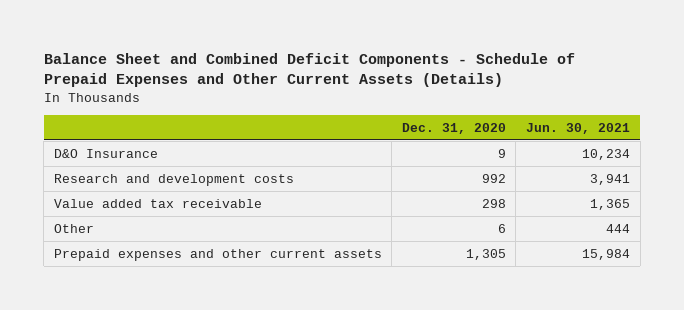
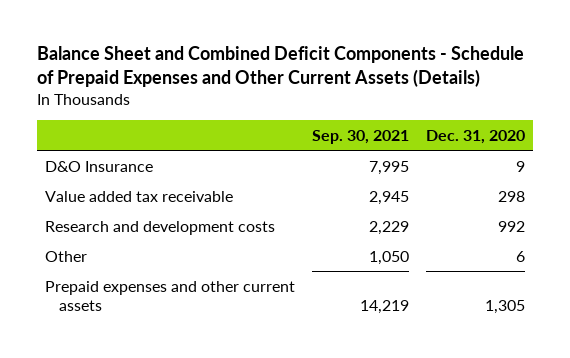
[525,122,630,134] Jun. 30, 2021 -> none
none -> [311,129,409,144] Sep. 30, 2021
[53,173,294,186] Research and development costs -> [45,220,276,235] Research and development costs

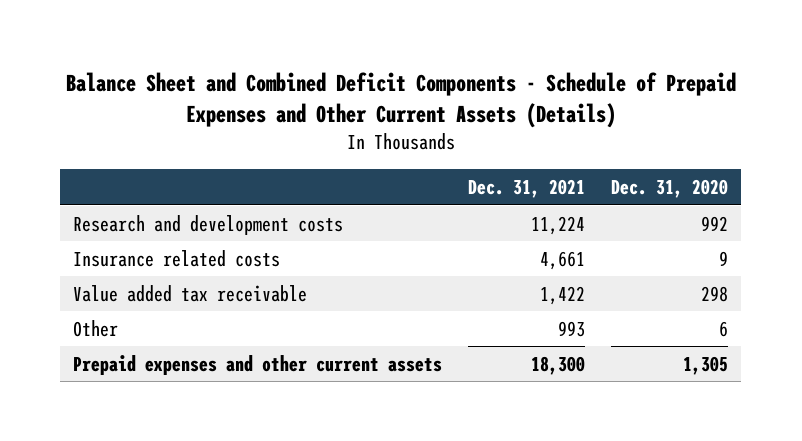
[311,129,409,144] Sep. 30, 2021 -> none
none -> [468,179,586,199] Dec. 31, 2021
[45,160,154,172] D&O Insurance -> none
none -> [73,249,281,267] Insurance related costs
[45,190,234,202] Value added tax receivable -> [73,284,308,302] Value added tax receivable

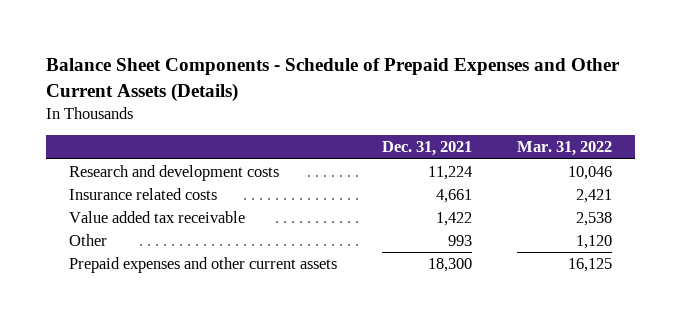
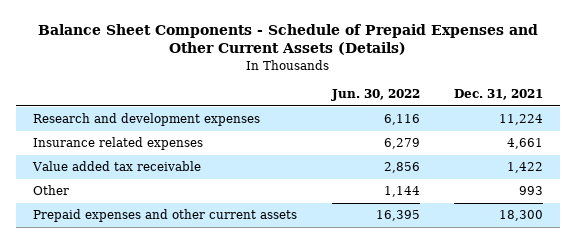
[517,141,613,157] Mar. 31, 2022 -> none
none -> [330,89,420,102] Jun. 30, 2022
[68,164,279,181] Research and development costs -> [33,113,261,127] Research and development expenses
[68,187,217,200] Insurance related costs -> [33,137,204,151] Insurance related expenses

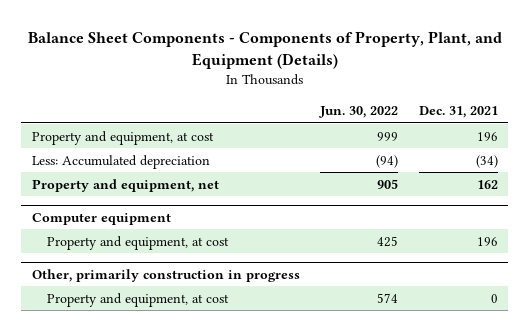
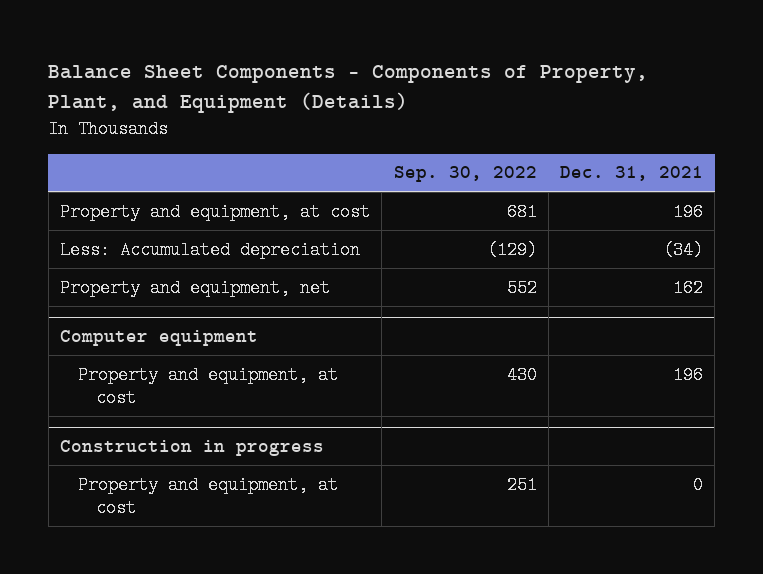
[319,106,399,119] Jun. 30, 2022 -> none
none -> [393,166,537,183] Sep. 30, 2022
[31,268,300,282] Other, primarily construction in progress -> [60,440,325,457] Construction in progress

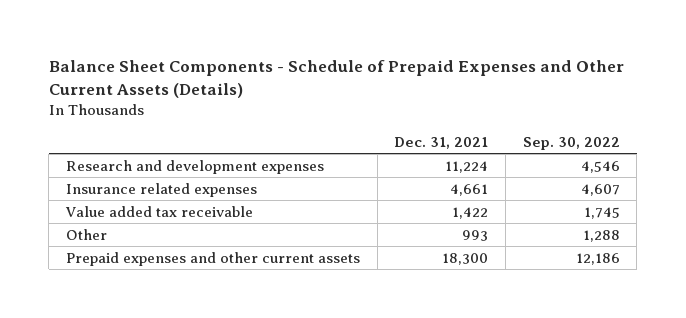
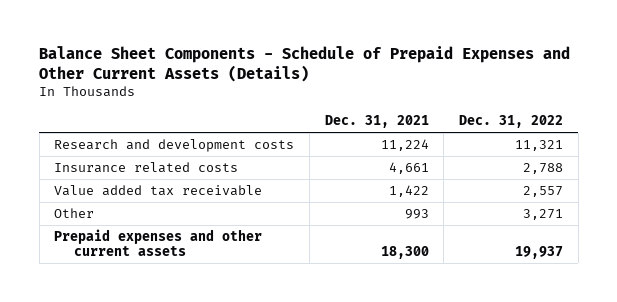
[522,136,620,150] Sep. 30, 2022 -> none
none -> [458,115,563,129] Dec. 31, 2022
[65,159,324,174] Research and development expenses -> [54,139,295,153] Research and development costs
[65,182,257,197] Insurance related expenses -> [54,162,239,174] Insurance related costs

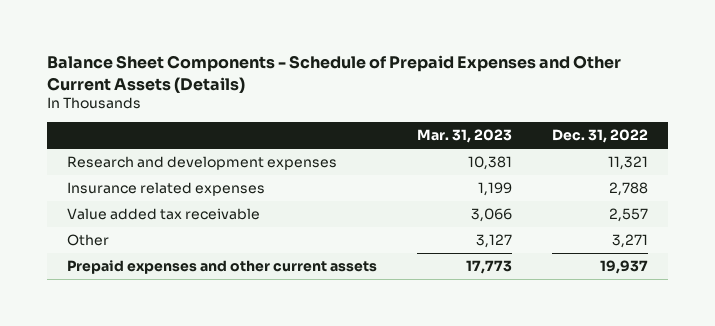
[324,115,429,129] Dec. 31, 2021 -> none
none -> [416,129,512,144] Mar. 31, 2023
[54,139,295,153] Research and development costs -> [66,156,337,171] Research and development expenses
[54,162,239,174] Insurance related costs -> [66,182,265,197] Insurance related expenses

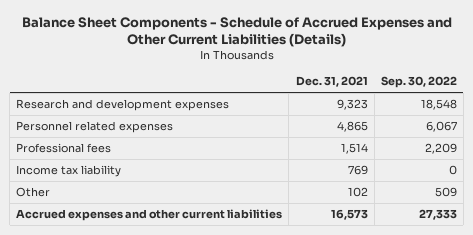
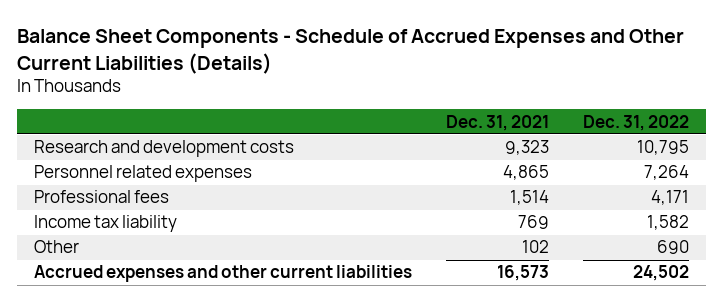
[380,76,457,89] Sep. 30, 2022 -> none
none -> [582,114,689,131] Dec. 31, 2022
[16,99,230,112] Research and development expenses -> [33,140,294,158] Research and development costs

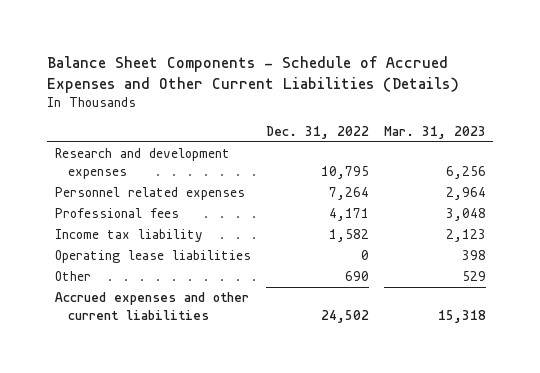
[445,114,549,131] Dec. 31, 2021 -> none
none -> [383,126,486,140] Mar. 31, 2023
[33,140,294,158] Research and development costs -> [54,148,230,179] Research and development expenses
none -> [54,250,251,264] Operating lease liabilities

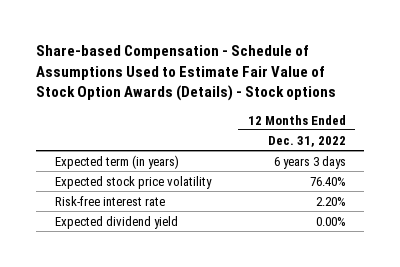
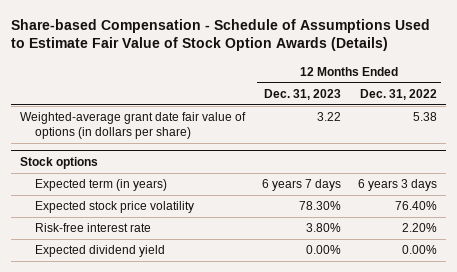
[36,45,337,101] Share-based Compensation - Schedule of Assumptions Used to Estimate Fair Value of Stock Option Awards (Details) - Stock options -> [10,18,430,52] Share-based Compensation - Schedule of Assumptions Used to Estimate Fair Value of Stock Option Awards (Details)
none -> [263,88,341,100] Dec. 31, 2023
none -> [19,112,246,139] Weighted-average grant date fair value of options (in dollars per share)
none -> [19,156,98,169] Stock options

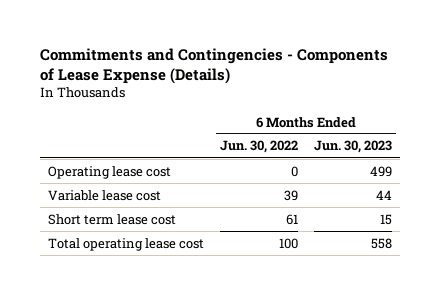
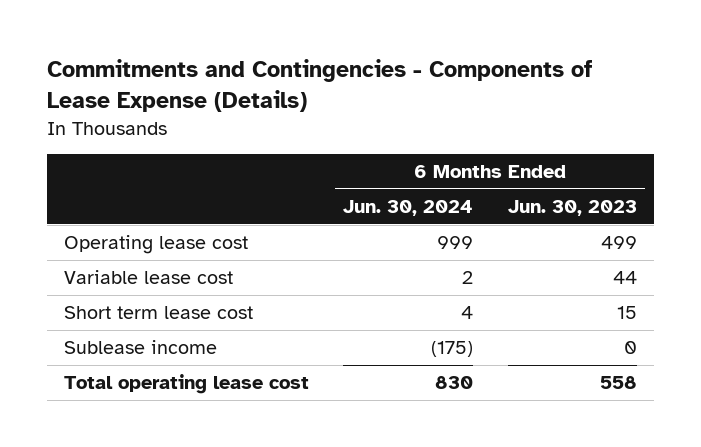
[219,140,298,154] Jun. 30, 2022 -> none
none -> [343,199,474,216] Jun. 30, 2024
none -> [63,340,217,355] Sublease income

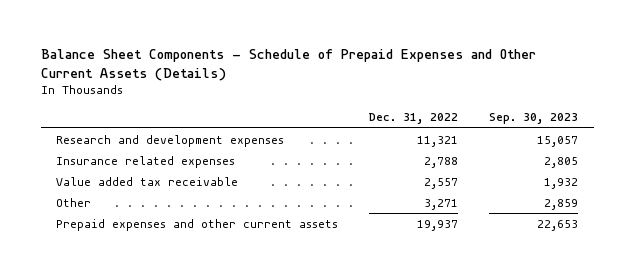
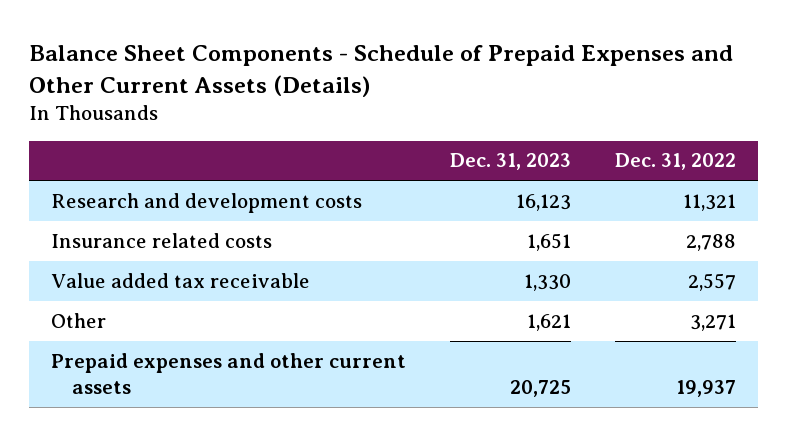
[489,113,579,125] Sep. 30, 2023 -> none
none -> [450,153,572,171] Dec. 31, 2023
[56,134,285,147] Research and development expenses -> [51,192,363,213] Research and development costs
[56,155,236,168] Insurance related expenses -> [51,232,273,248] Insurance related costs

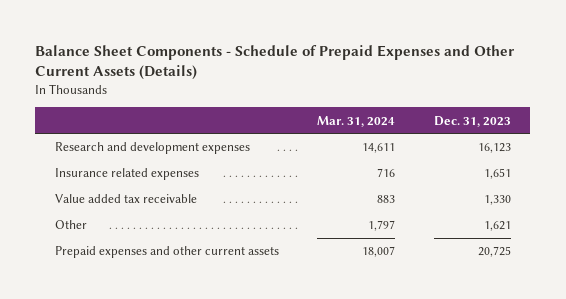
[614,153,736,171] Dec. 31, 2022 -> none
none -> [317,115,396,127] Mar. 31, 2024
[51,192,363,213] Research and development costs -> [54,142,250,155] Research and development expenses
[51,232,273,248] Insurance related costs -> [54,168,199,181] Insurance related expenses

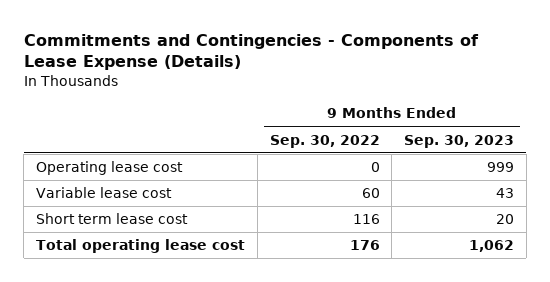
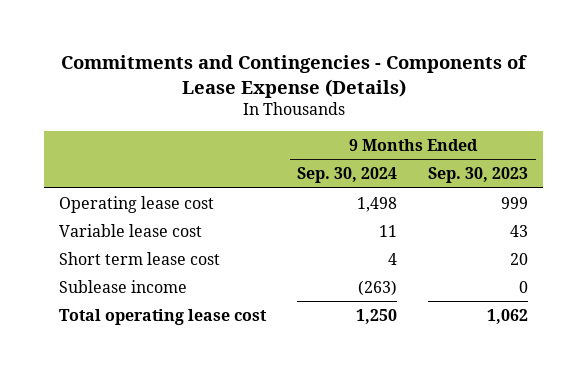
[269,134,380,148] Sep. 30, 2022 -> none
none -> [297,167,398,184] Sep. 30, 2024
none -> [59,279,188,293] Sublease income

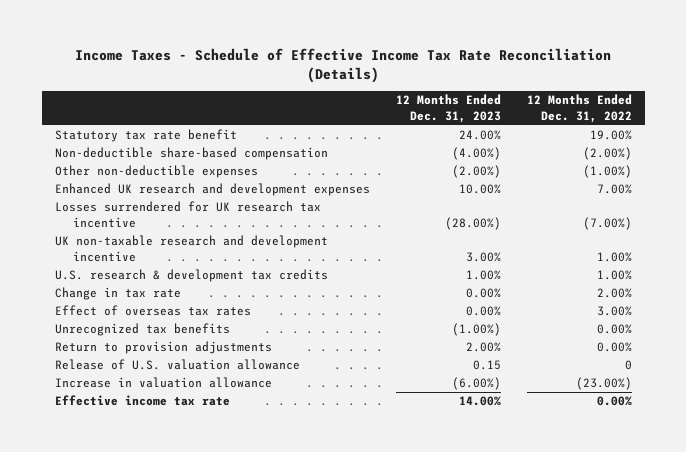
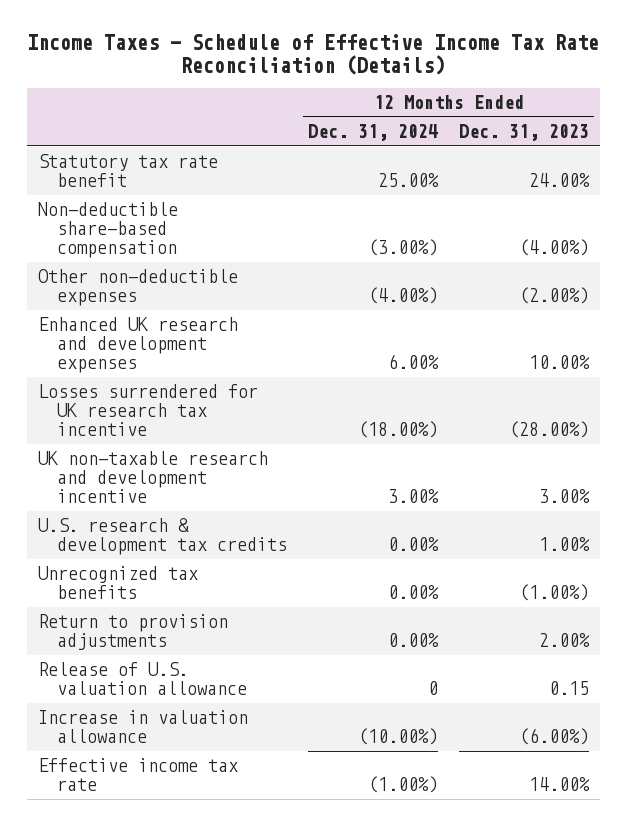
[526,94,632,123] 12 Months Ended Dec. 31, 2022 -> none
none -> [308,124,439,142] Dec. 31, 2024
[54,287,181,301] Change in tax rate -> none
[54,305,251,317] Effect of overseas tax rates -> none

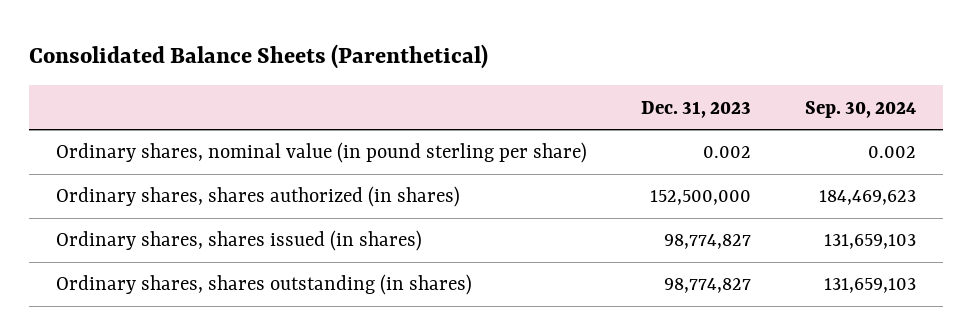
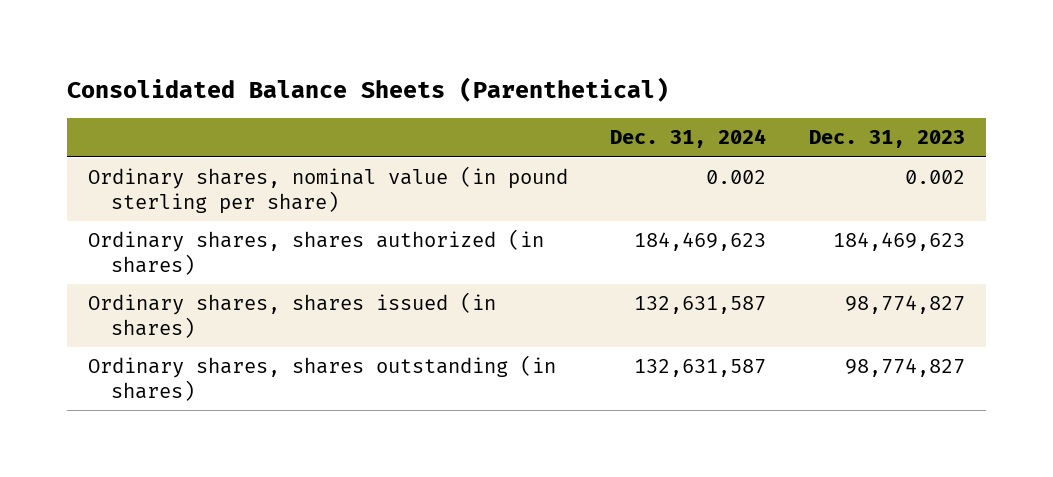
[804,100,916,118] Sep. 30, 2024 -> none
none -> [610,129,767,149] Dec. 31, 2024
[649,190,751,206] 152,500,000 -> [833,232,966,252] 184,469,623

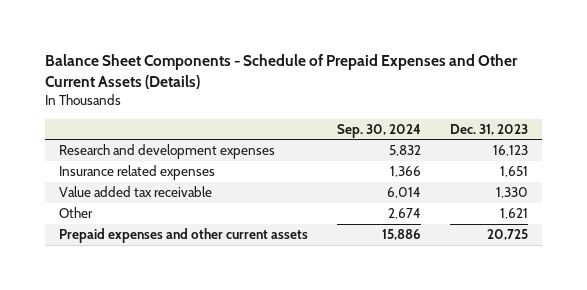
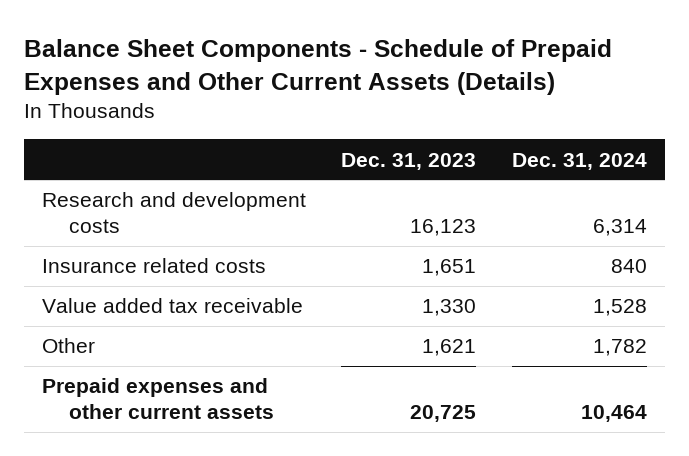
[336,123,421,138] Sep. 30, 2024 -> none
none -> [512,152,648,170] Dec. 31, 2024
[59,144,276,160] Research and development expenses -> [41,192,306,234] Research and development costs
[59,165,216,181] Insurance related expenses -> [41,258,266,274] Insurance related costs

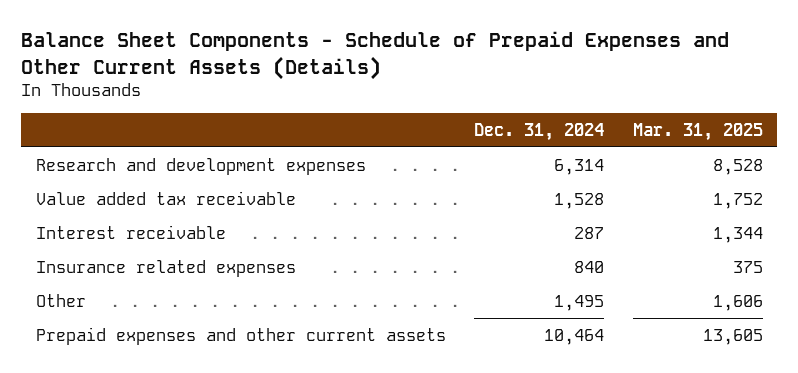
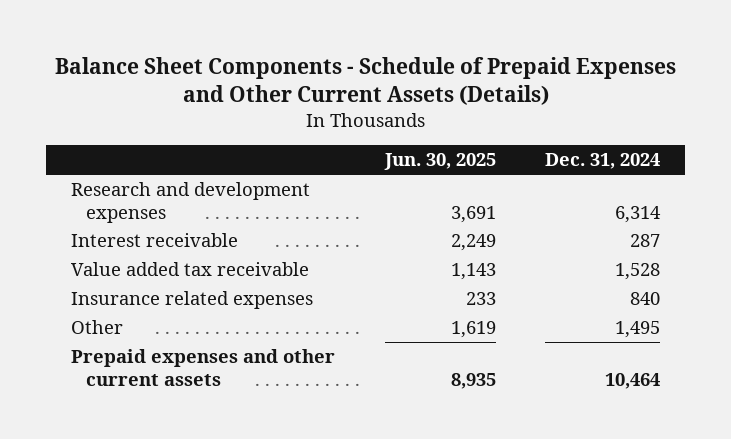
[632,122,763,141] Mar. 31, 2025 -> none
none -> [383,153,496,171] Jun. 30, 2025
[35,190,296,205] Value added tax receivable -> [70,261,309,276] Value added tax receivable

